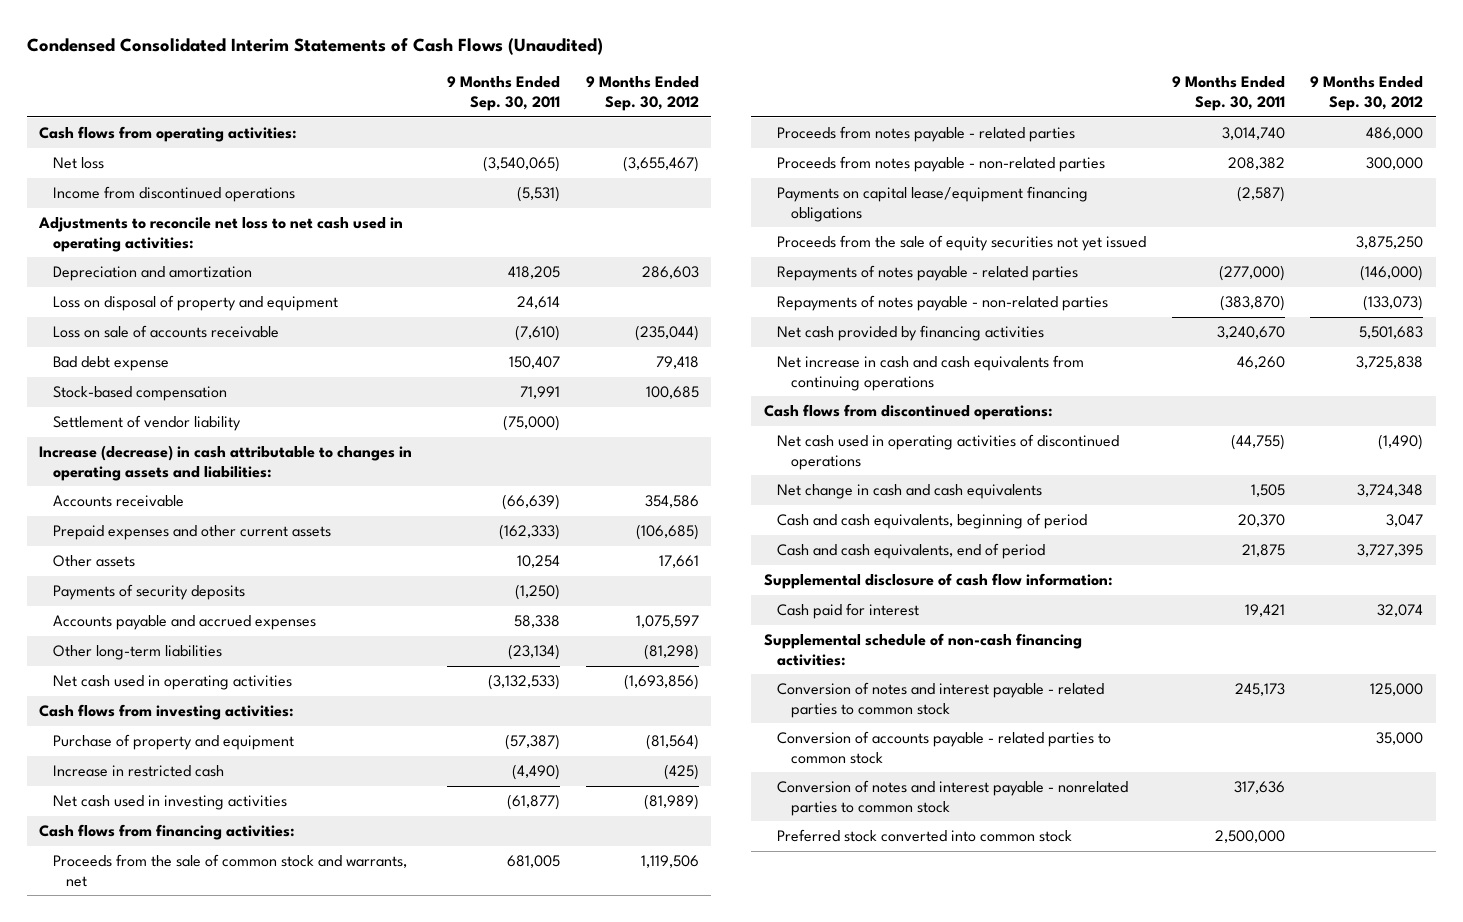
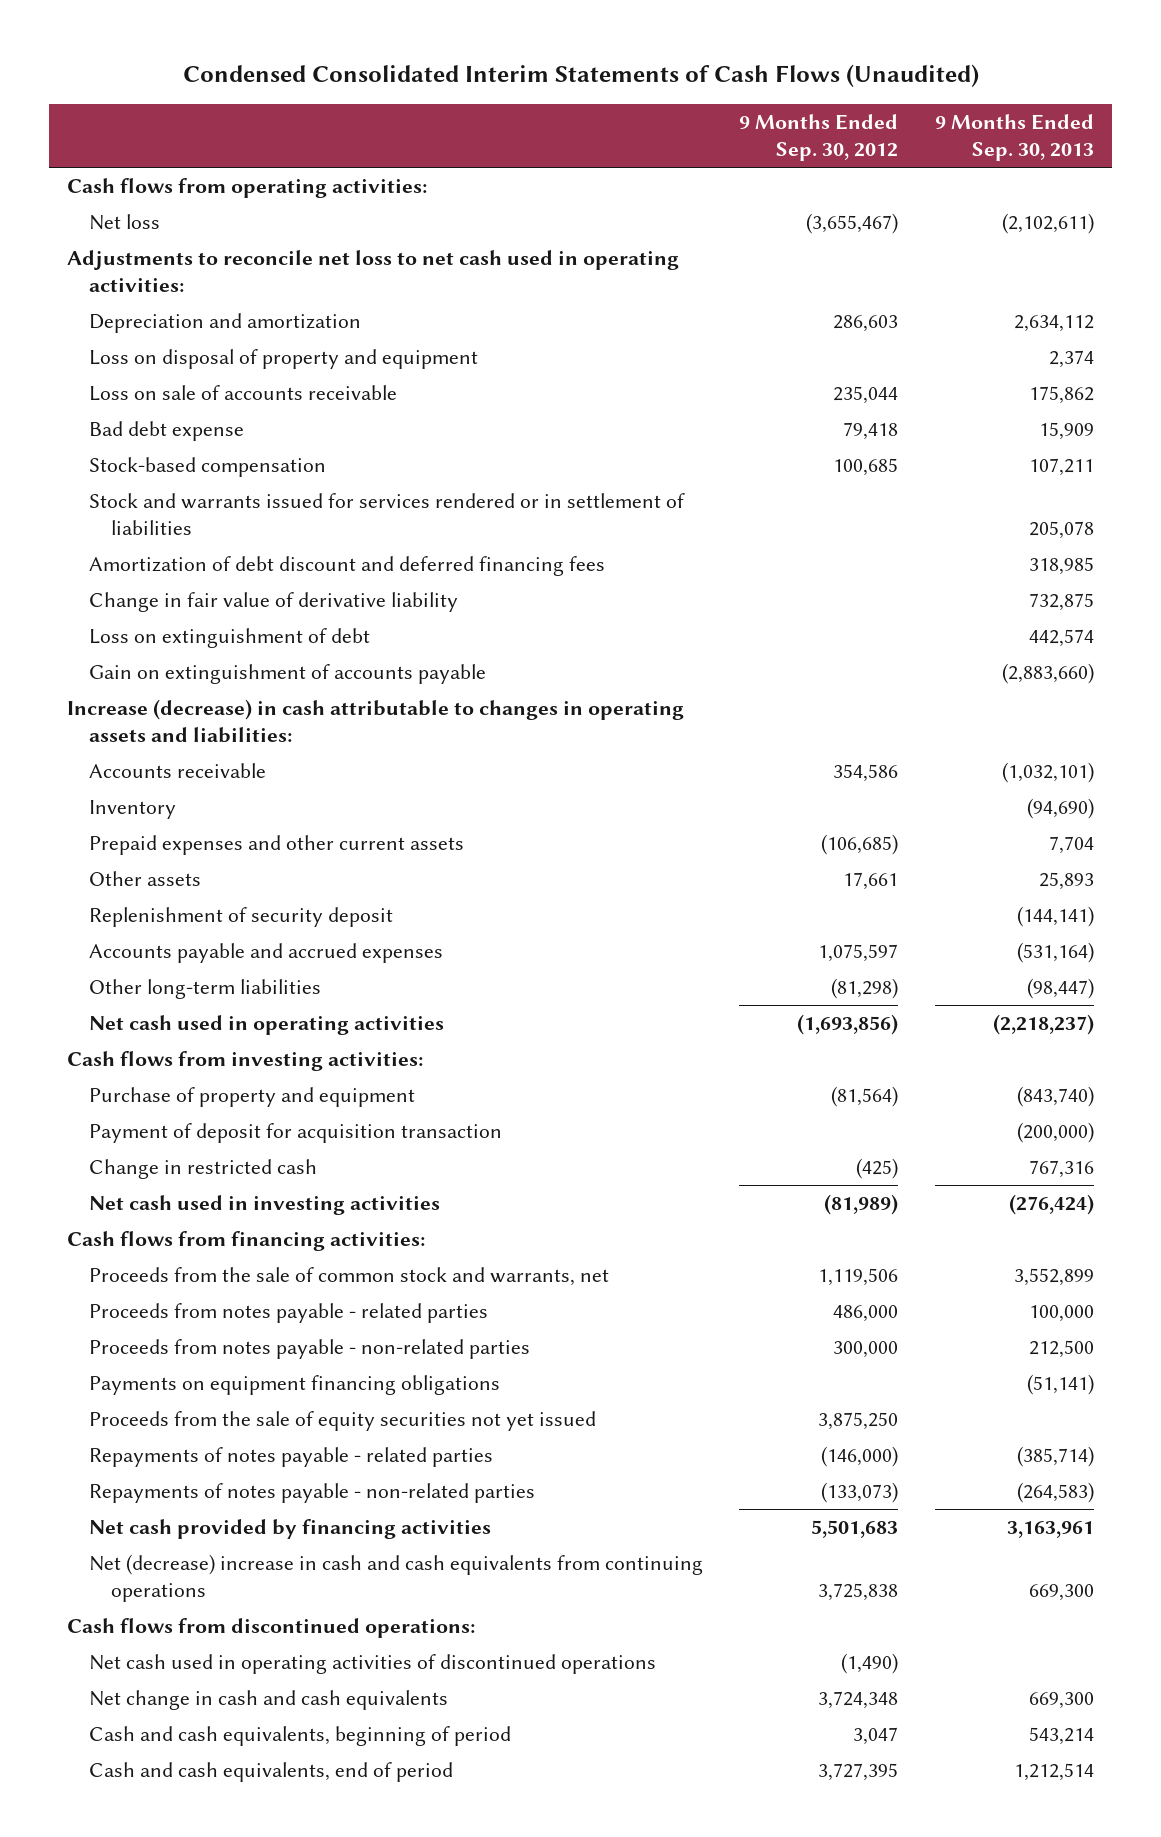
[447,76,561,111] 9 Months Ended Sep. 30, 2011 -> none
none -> [934,113,1094,161] 9 Months Ended Sep. 30, 2013
[52,186,295,203] Income from discontinued operations -> none
[634,325,699,342] (235,044) -> [833,386,899,405] 235,044
[52,415,241,432] Settlement of vendor liability -> none
none -> [89,493,686,536] Stock and warrants issued for services rendered or in settlement of liabilities
none -> [89,556,606,577] Amortization of debt discount and deferred financing fees
none -> [89,592,459,613] Change in fair value of derivative liability
none -> [89,628,371,649] Loss on extinguishment of debt
none -> [89,664,487,685] Gain on extinguishment of accounts payable
none -> [89,800,177,820] Inventory
[52,584,245,601] Payments of security deposits -> [89,907,394,928] Replenishment of security deposit
none -> [89,1123,503,1144] Payment of deposit for acquisition transaction
[52,765,224,778] Increase in restricted cash -> [89,1159,318,1180] Change in restricted cash
[777,186,1089,222] Payments on capital lease/equipment financing obligations -> [89,1375,501,1396] Payments on equipment financing obligations
[777,355,1085,391] Net increase in cash and cash equivalents from continuing operations -> [89,1554,704,1603] Net (decrease) increase in cash and cash equivalents from continuing operations
[764,573,1114,590] Supplemental disclosure of cash flow information: -> none
[777,603,920,620] Cash paid for interest -> none
[764,633,1083,666] Supplemental schedule of non-cash financing activities: -> none
[777,682,1105,718] Conversion of notes and interest payable - related parties to common stock -> none
[777,731,1112,764] Conversion of accounts payable - related parties to common stock -> none
[777,780,1129,816] Conversion of notes and interest payable - nonrelated parties to common stock -> none
[777,829,1073,843] Preferred stock converted into common stock -> none

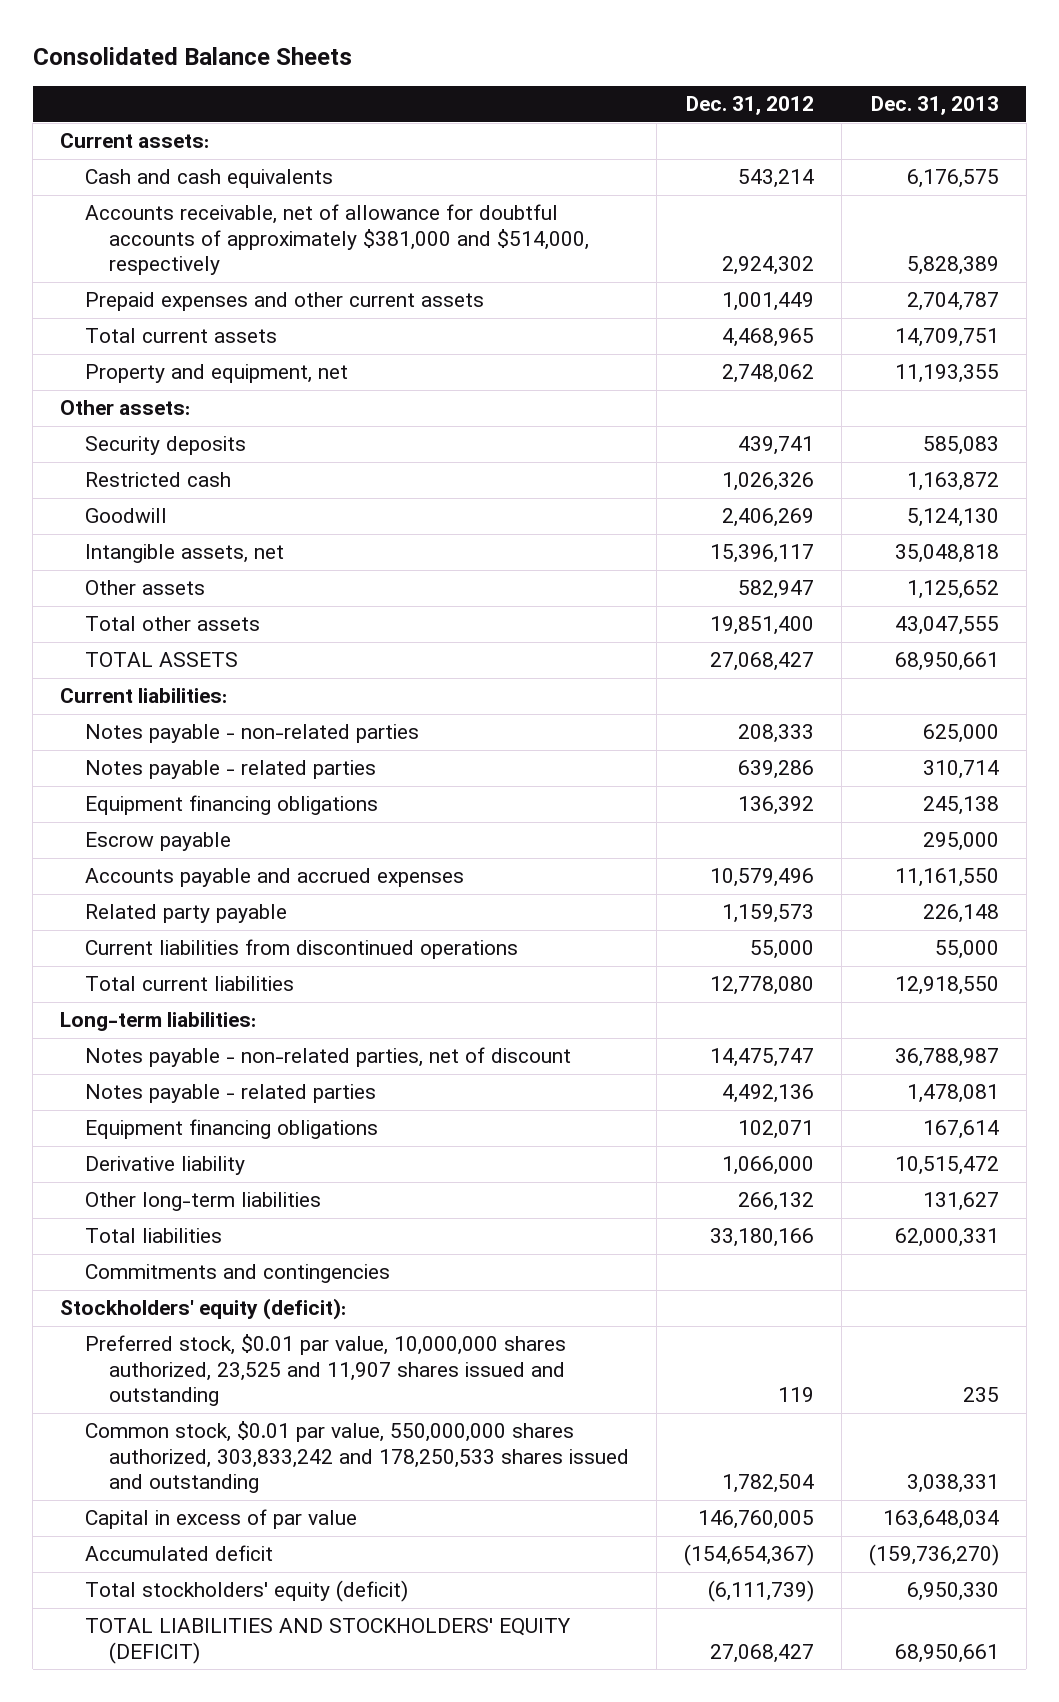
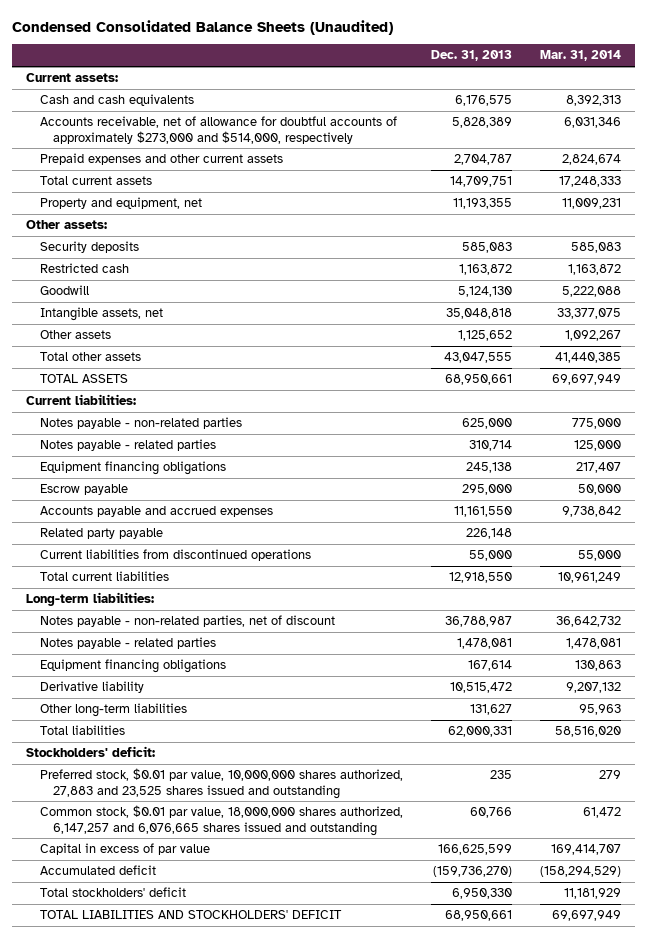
[32,47,352,66] Consolidated Balance Sheets -> [12,19,394,35] Condensed Consolidated Balance Sheets (Unaudited)
[685,96,814,116] Dec. 31, 2012 -> none
none -> [540,50,622,62] Mar. 31, 2014
[84,204,589,276] Accounts receivable, net of allowance for doubtful accounts of approximately $381,000 and $514,000, respectively -> [39,116,397,144] Accounts receivable, net of allowance for doubtful accounts of approximately $273,000 and $514,000, respectively
[84,1264,390,1284] Commitments and contingencies -> none
[60,1298,347,1321] Stockholders' equity (deficit): -> [26,746,156,758] Stockholders' deficit:
[84,1334,566,1407] Preferred stock, $0.01 par value, 10,000,000 shares authorized, 23,525 and 11,907 shares issued and outstanding -> [39,768,403,799] Preferred stock, $0.01 par value, 10,000,000 shares authorized, 27,883 and 23,525 shares issued and outstanding
[84,1421,629,1494] Common stock, $0.01 par value, 550,000,000 shares authorized, 303,833,242 and 178,250,533 shares issued and outstanding -> [39,805,403,836] Common stock, $0.01 par value, 18,000,000 shares authorized, 6,147,257 and 6,076,665 shares issued and outstanding
[906,1474,999,1494] 3,038,331 -> [469,807,512,819] 60,766
[882,1510,999,1530] 163,648,034 -> [437,844,512,856] 166,625,599
[84,1580,408,1603] Total stockholders' equity (deficit) -> [39,887,186,898] Total stockholders' deficit
[84,1618,571,1664] TOTAL LIABILITIES AND STOCKHOLDERS' EQUITY (DEFICIT) -> [39,910,342,920] TOTAL LIABILITIES AND STOCKHOLDERS' DEFICIT

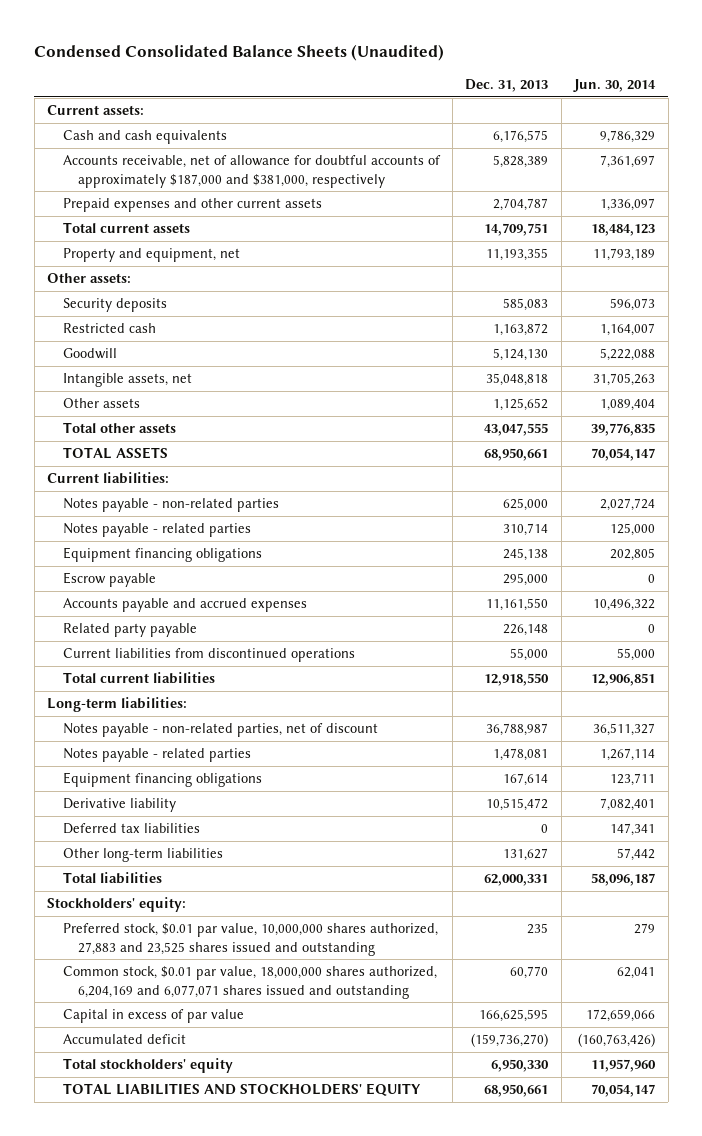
[540,50,622,62] Mar. 31, 2014 -> none
none -> [573,79,657,93] Jun. 30, 2014
[39,116,397,144] Accounts receivable, net of allowance for doubtful accounts of approximately $273,000 and $514,000, respectively -> [62,155,441,188] Accounts receivable, net of allowance for doubtful accounts of approximately $187,000 and $381,000, respectively
none -> [62,823,200,835] Deferred tax liabilities
[26,746,156,758] Stockholders' deficit: -> [47,897,187,913] Stockholders' equity:
[39,805,403,836] Common stock, $0.01 par value, 18,000,000 shares authorized, 6,147,257 and 6,076,665 shares issued and outstanding -> [62,966,437,999] Common stock, $0.01 par value, 18,000,000 shares authorized, 6,204,169 and 6,077,071 shares issued and outstanding
[469,807,512,819] 60,766 -> [510,966,549,980] 60,770
[437,844,512,856] 166,625,599 -> [479,1009,549,1023] 166,625,595
[39,887,186,898] Total stockholders' deficit -> [62,1058,233,1074] Total stockholders' equity
[39,910,342,920] TOTAL LIABILITIES AND STOCKHOLDERS' DEFICIT -> [62,1083,421,1097] TOTAL LIABILITIES AND STOCKHOLDERS' EQUITY

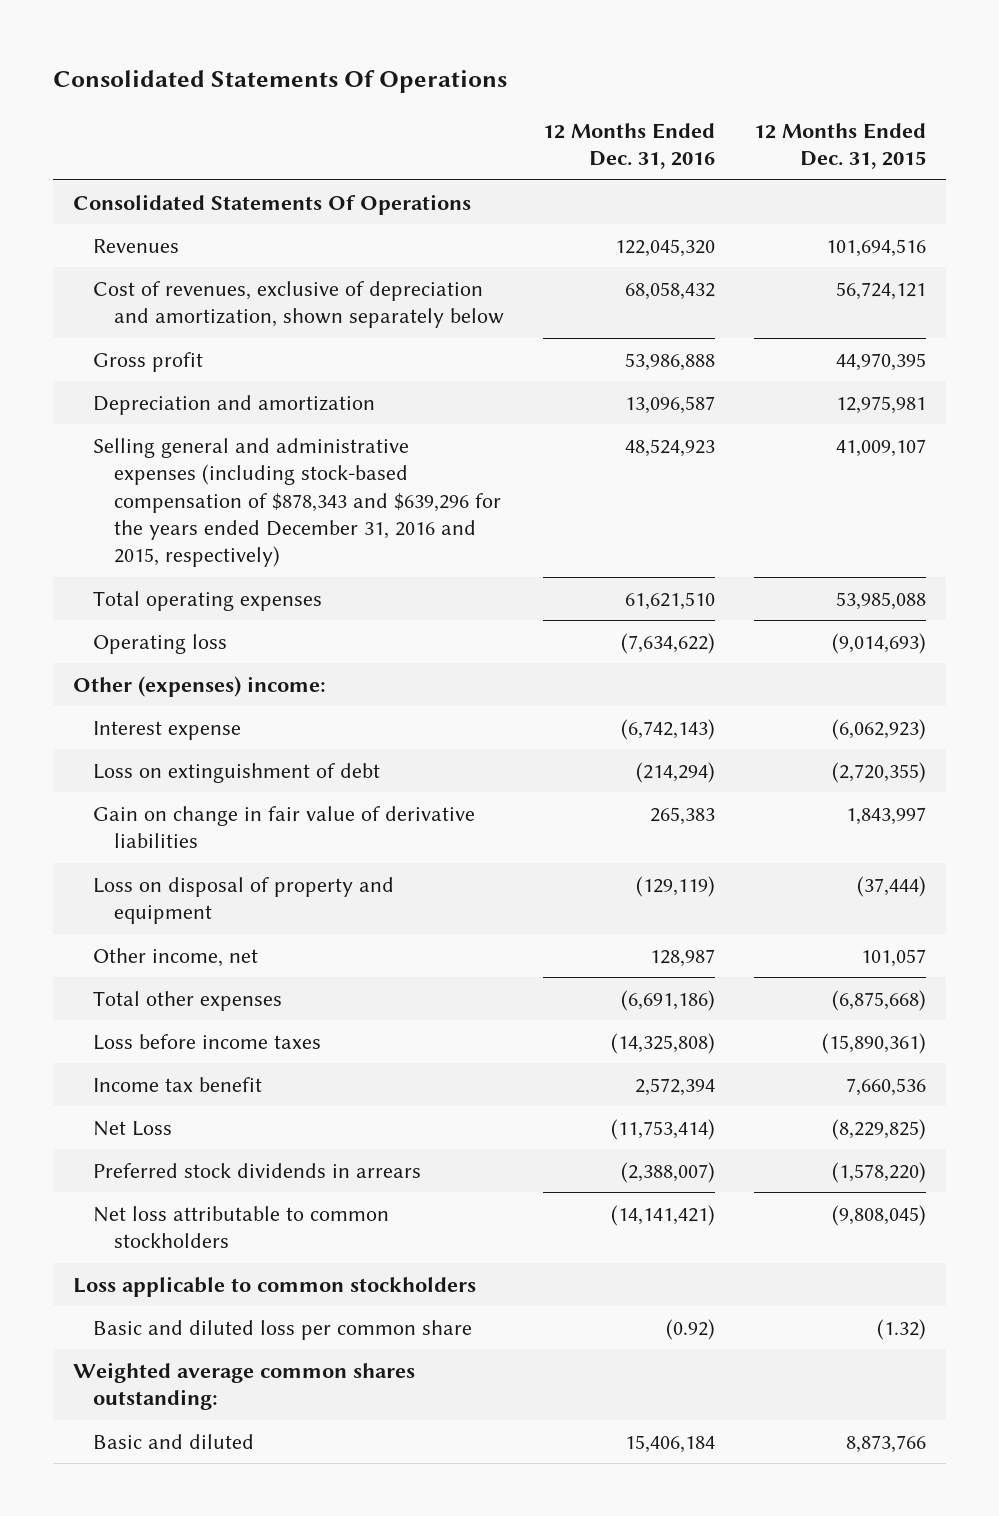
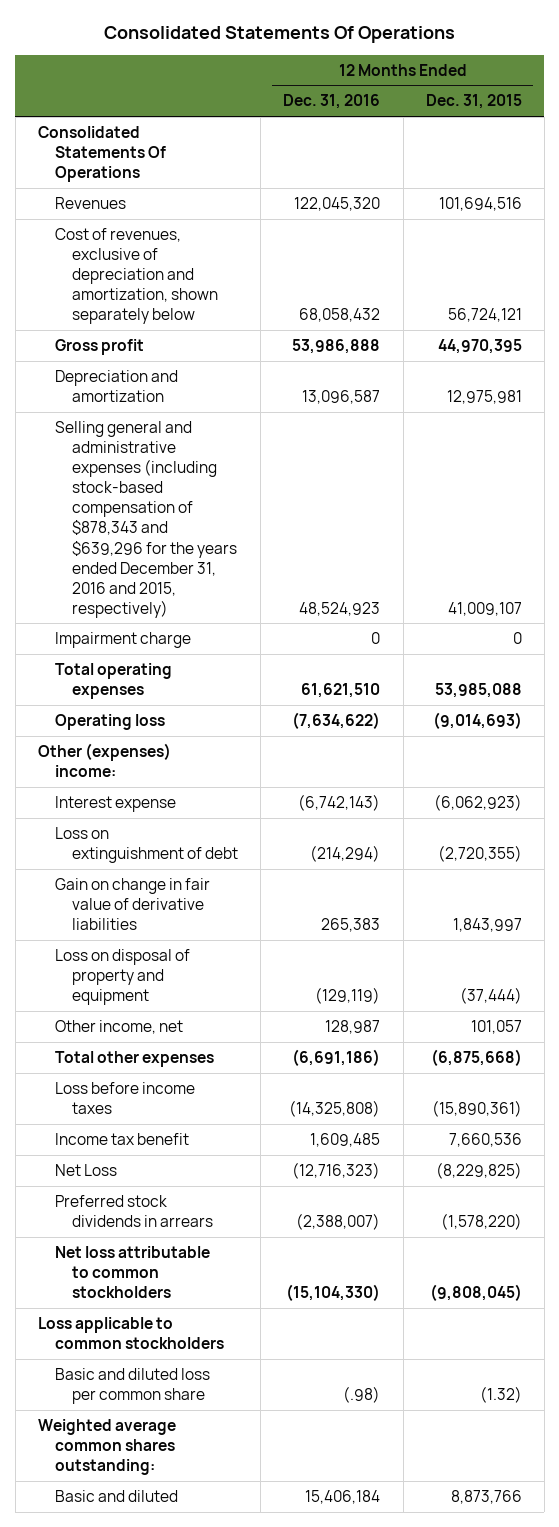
none -> [54,631,191,648] Impairment charge
[635,1077,716,1096] 2,572,394 -> [310,1132,381,1147] 1,609,485
[611,1118,716,1140] (11,753,414) -> [292,1161,381,1179] (12,716,323)
[611,1204,716,1226] (14,141,421) -> [286,1284,381,1302] (15,104,330)
[666,1318,716,1340] (0.92) -> [343,1386,381,1404] (.98)

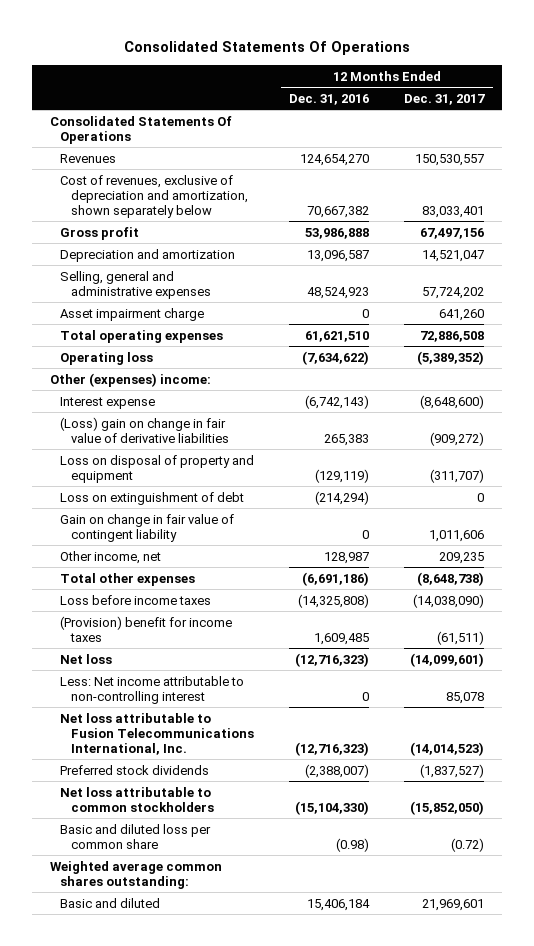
[425,94,522,110] Dec. 31, 2015 -> none
none -> [404,93,486,105] Dec. 31, 2017
[294,196,381,211] 122,045,320 -> [300,153,370,166] 124,654,270
[299,308,381,323] 68,058,432 -> [307,205,370,218] 70,667,382
[54,420,238,618] Selling general and administrative expenses (including stock-based compensation of $878,343 and $639,296 for the years ended December 31, 2016 and 2015, respectively) -> [60,270,212,299] Selling, general and administrative expenses
[54,631,191,648] Impairment charge -> [60,307,205,321] Asset impairment charge
[54,877,210,931] Gain on change in fair value of derivative liabilities -> [60,416,230,443] (Loss) gain on change in fair value of derivative liabilities
[54,826,239,864] Loss on extinguishment of debt -> [60,491,245,505] Loss on extinguishment of debt
none -> [60,513,235,542] Gain on change in fair value of contingent liability
[54,1132,189,1145] Income tax benefit -> [60,615,233,642] (Provision) benefit for income taxes
[54,1163,117,1176] Net Loss -> [60,653,113,664] Net loss
none -> [60,675,245,704] Less: Net income attributable to non-controlling interest
none -> [60,712,255,755] Net loss attributable to Fusion Telecommunications International, Inc.
[54,1194,214,1228] Preferred stock dividends in arrears -> [60,764,210,775] Preferred stock dividends
[37,1316,224,1350] Loss applicable to common stockholders -> none
[343,1386,381,1404] (.98) -> [336,837,370,852] (0.98)

